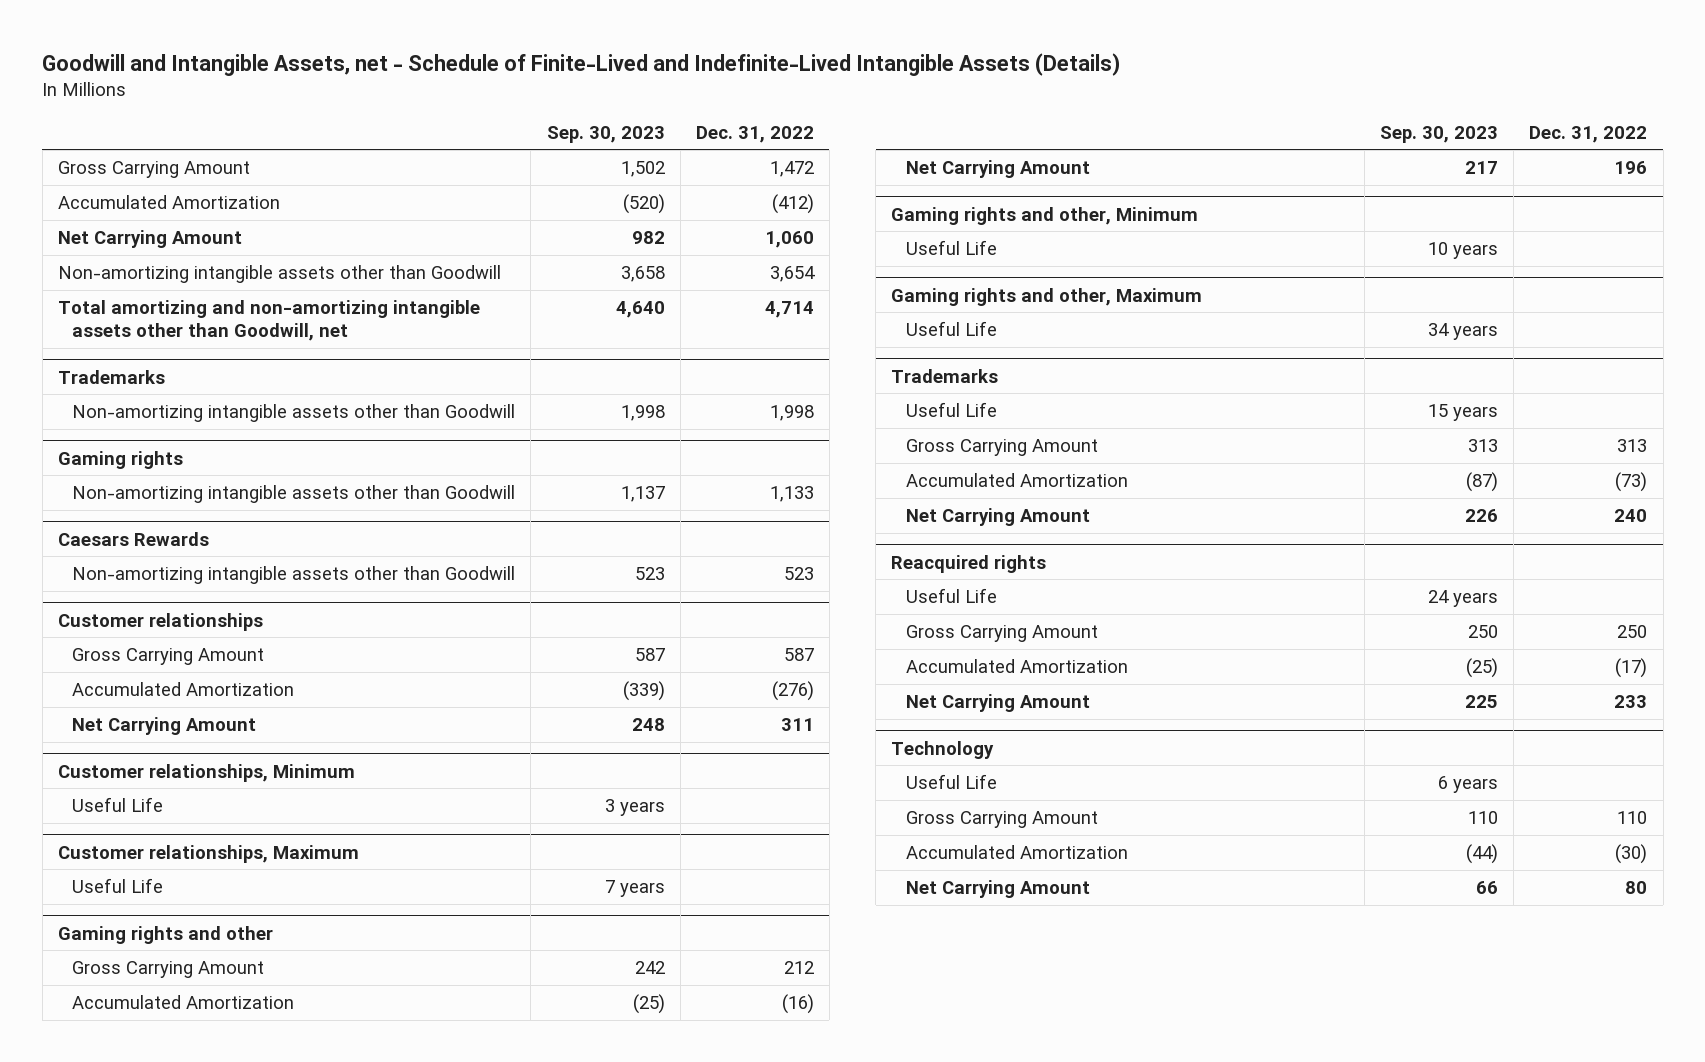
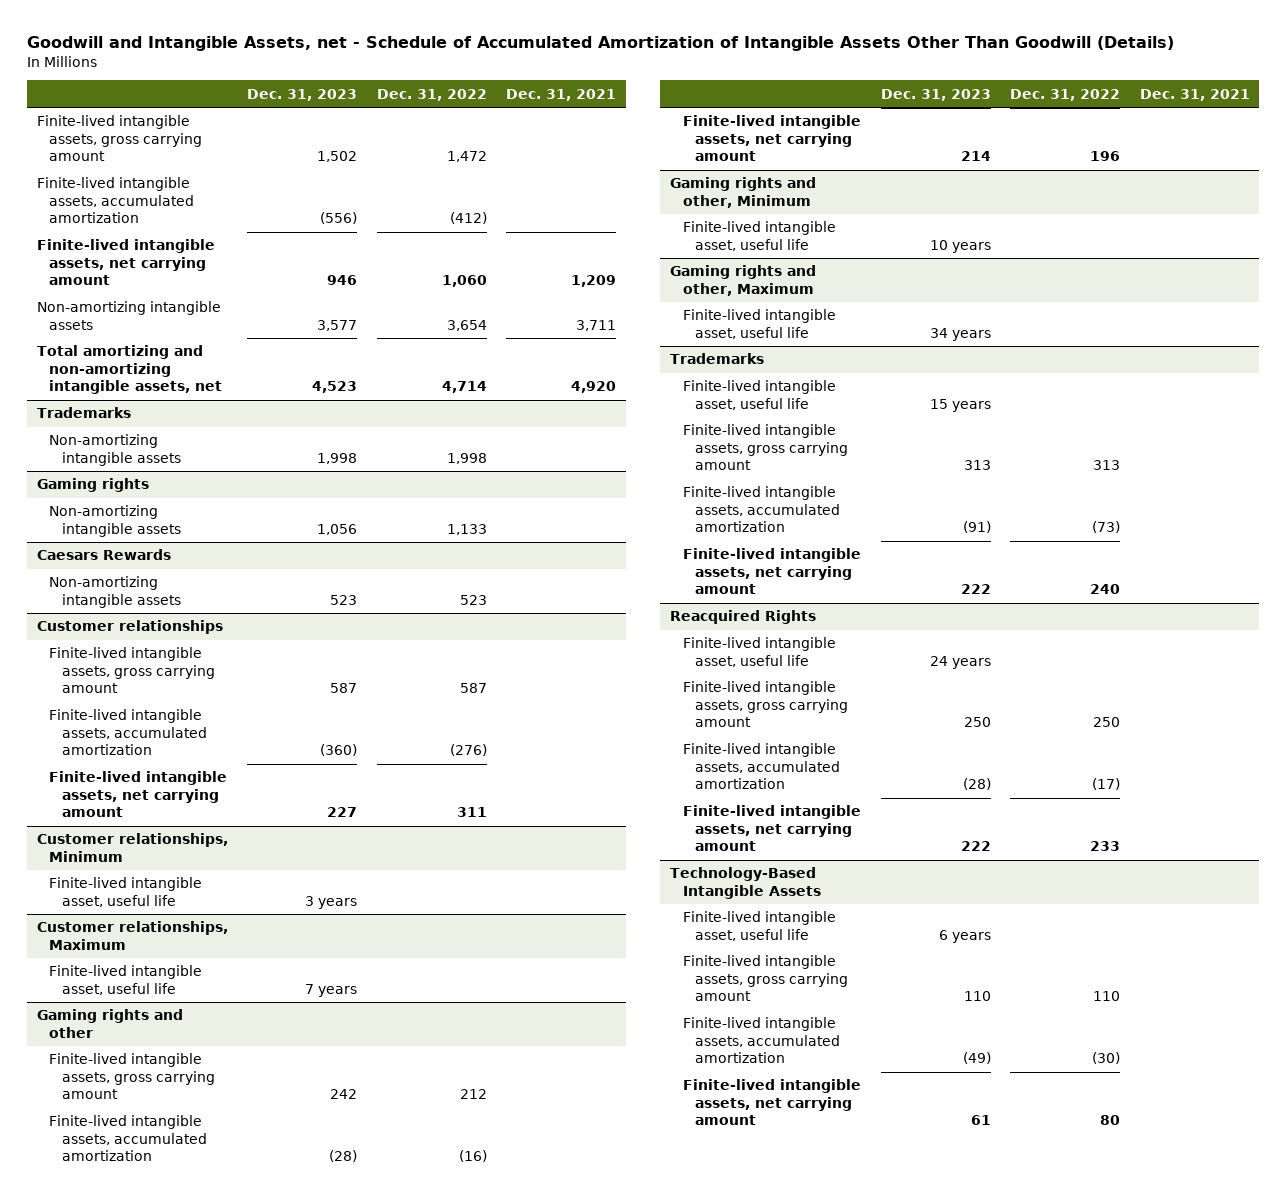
[42,52,1121,76] Goodwill and Intangible Assets, net - Schedule of Finite-Lived and Indefinite-Lived Intangible Assets (Details) -> [26,36,1174,52] Goodwill and Intangible Assets, net - Schedule of Accumulated Amortization of Intangible Assets Other Than Goodwill (Details)
[546,125,665,143] Sep. 30, 2023 -> none
none -> [247,88,358,101] Dec. 31, 2023
none -> [506,88,617,101] Dec. 31, 2021
[57,161,250,179] Gross Carrying Amount -> [36,115,203,162] Finite-lived intangible assets, gross carrying amount
[57,195,280,210] Accumulated Amortization -> [36,177,195,224] Finite-lived intangible assets, accumulated amortization
[57,230,242,249] Net Carrying Amount -> [36,239,215,286] Finite-lived intangible assets, net carrying amount
[57,265,501,284] Non-amortizing intangible assets other than Goodwill -> [36,301,221,330] Non-amortizing intangible assets
[57,300,480,342] Total amortizing and non-amortizing intangible assets other than Goodwill, net -> [36,345,223,395] Total amortizing and non-amortizing intangible assets, net
[72,404,516,423] Non-amortizing intangible assets other than Goodwill -> [49,434,181,466] Non-amortizing intangible assets
[72,485,516,504] Non-amortizing intangible assets other than Goodwill -> [49,505,181,537] Non-amortizing intangible assets
[72,566,516,585] Non-amortizing intangible assets other than Goodwill -> [49,576,181,608] Non-amortizing intangible assets
[72,648,265,666] Gross Carrying Amount -> [49,647,215,694] Finite-lived intangible assets, gross carrying amount
[72,682,295,697] Accumulated Amortization -> [49,709,207,756] Finite-lived intangible assets, accumulated amortization
[72,717,257,736] Net Carrying Amount -> [49,771,228,818] Finite-lived intangible assets, net carrying amount
[72,797,164,813] Useful Life -> [49,877,203,907] Finite-lived intangible asset, useful life
[72,878,164,894] Useful Life -> [49,965,203,995] Finite-lived intangible asset, useful life
[72,961,265,979] Gross Carrying Amount -> [49,1053,215,1100] Finite-lived intangible assets, gross carrying amount
[72,995,295,1010] Accumulated Amortization -> [49,1115,207,1162] Finite-lived intangible assets, accumulated amortization
[906,160,1091,179] Net Carrying Amount -> [682,115,861,162] Finite-lived intangible assets, net carrying amount
[906,240,998,256] Useful Life -> [682,221,836,251] Finite-lived intangible asset, useful life
[906,321,998,337] Useful Life -> [682,309,836,339] Finite-lived intangible asset, useful life
[906,402,998,418] Useful Life -> [682,380,836,410] Finite-lived intangible asset, useful life
[906,439,1099,457] Gross Carrying Amount -> [682,424,848,471] Finite-lived intangible assets, gross carrying amount
[906,473,1129,488] Accumulated Amortization -> [682,486,840,533] Finite-lived intangible assets, accumulated amortization
[906,508,1091,527] Net Carrying Amount -> [682,548,861,595] Finite-lived intangible assets, net carrying amount
[891,554,1047,573] Reacquired rights -> [670,610,817,625] Reacquired Rights
[906,588,998,604] Useful Life -> [682,637,836,667] Finite-lived intangible asset, useful life
[906,625,1099,643] Gross Carrying Amount -> [682,681,848,728] Finite-lived intangible assets, gross carrying amount
[906,659,1129,674] Accumulated Amortization -> [682,743,840,790] Finite-lived intangible assets, accumulated amortization
[906,694,1091,713] Net Carrying Amount -> [682,805,861,852] Finite-lived intangible assets, net carrying amount
[891,740,995,759] Technology -> [670,867,821,899] Technology-Based Intangible Assets
[906,774,998,790] Useful Life -> [682,911,836,941] Finite-lived intangible asset, useful life
[906,811,1099,829] Gross Carrying Amount -> [682,955,848,1002] Finite-lived intangible assets, gross carrying amount
[906,845,1129,860] Accumulated Amortization -> [682,1017,840,1064] Finite-lived intangible assets, accumulated amortization
[906,880,1091,899] Net Carrying Amount -> [682,1079,861,1126] Finite-lived intangible assets, net carrying amount

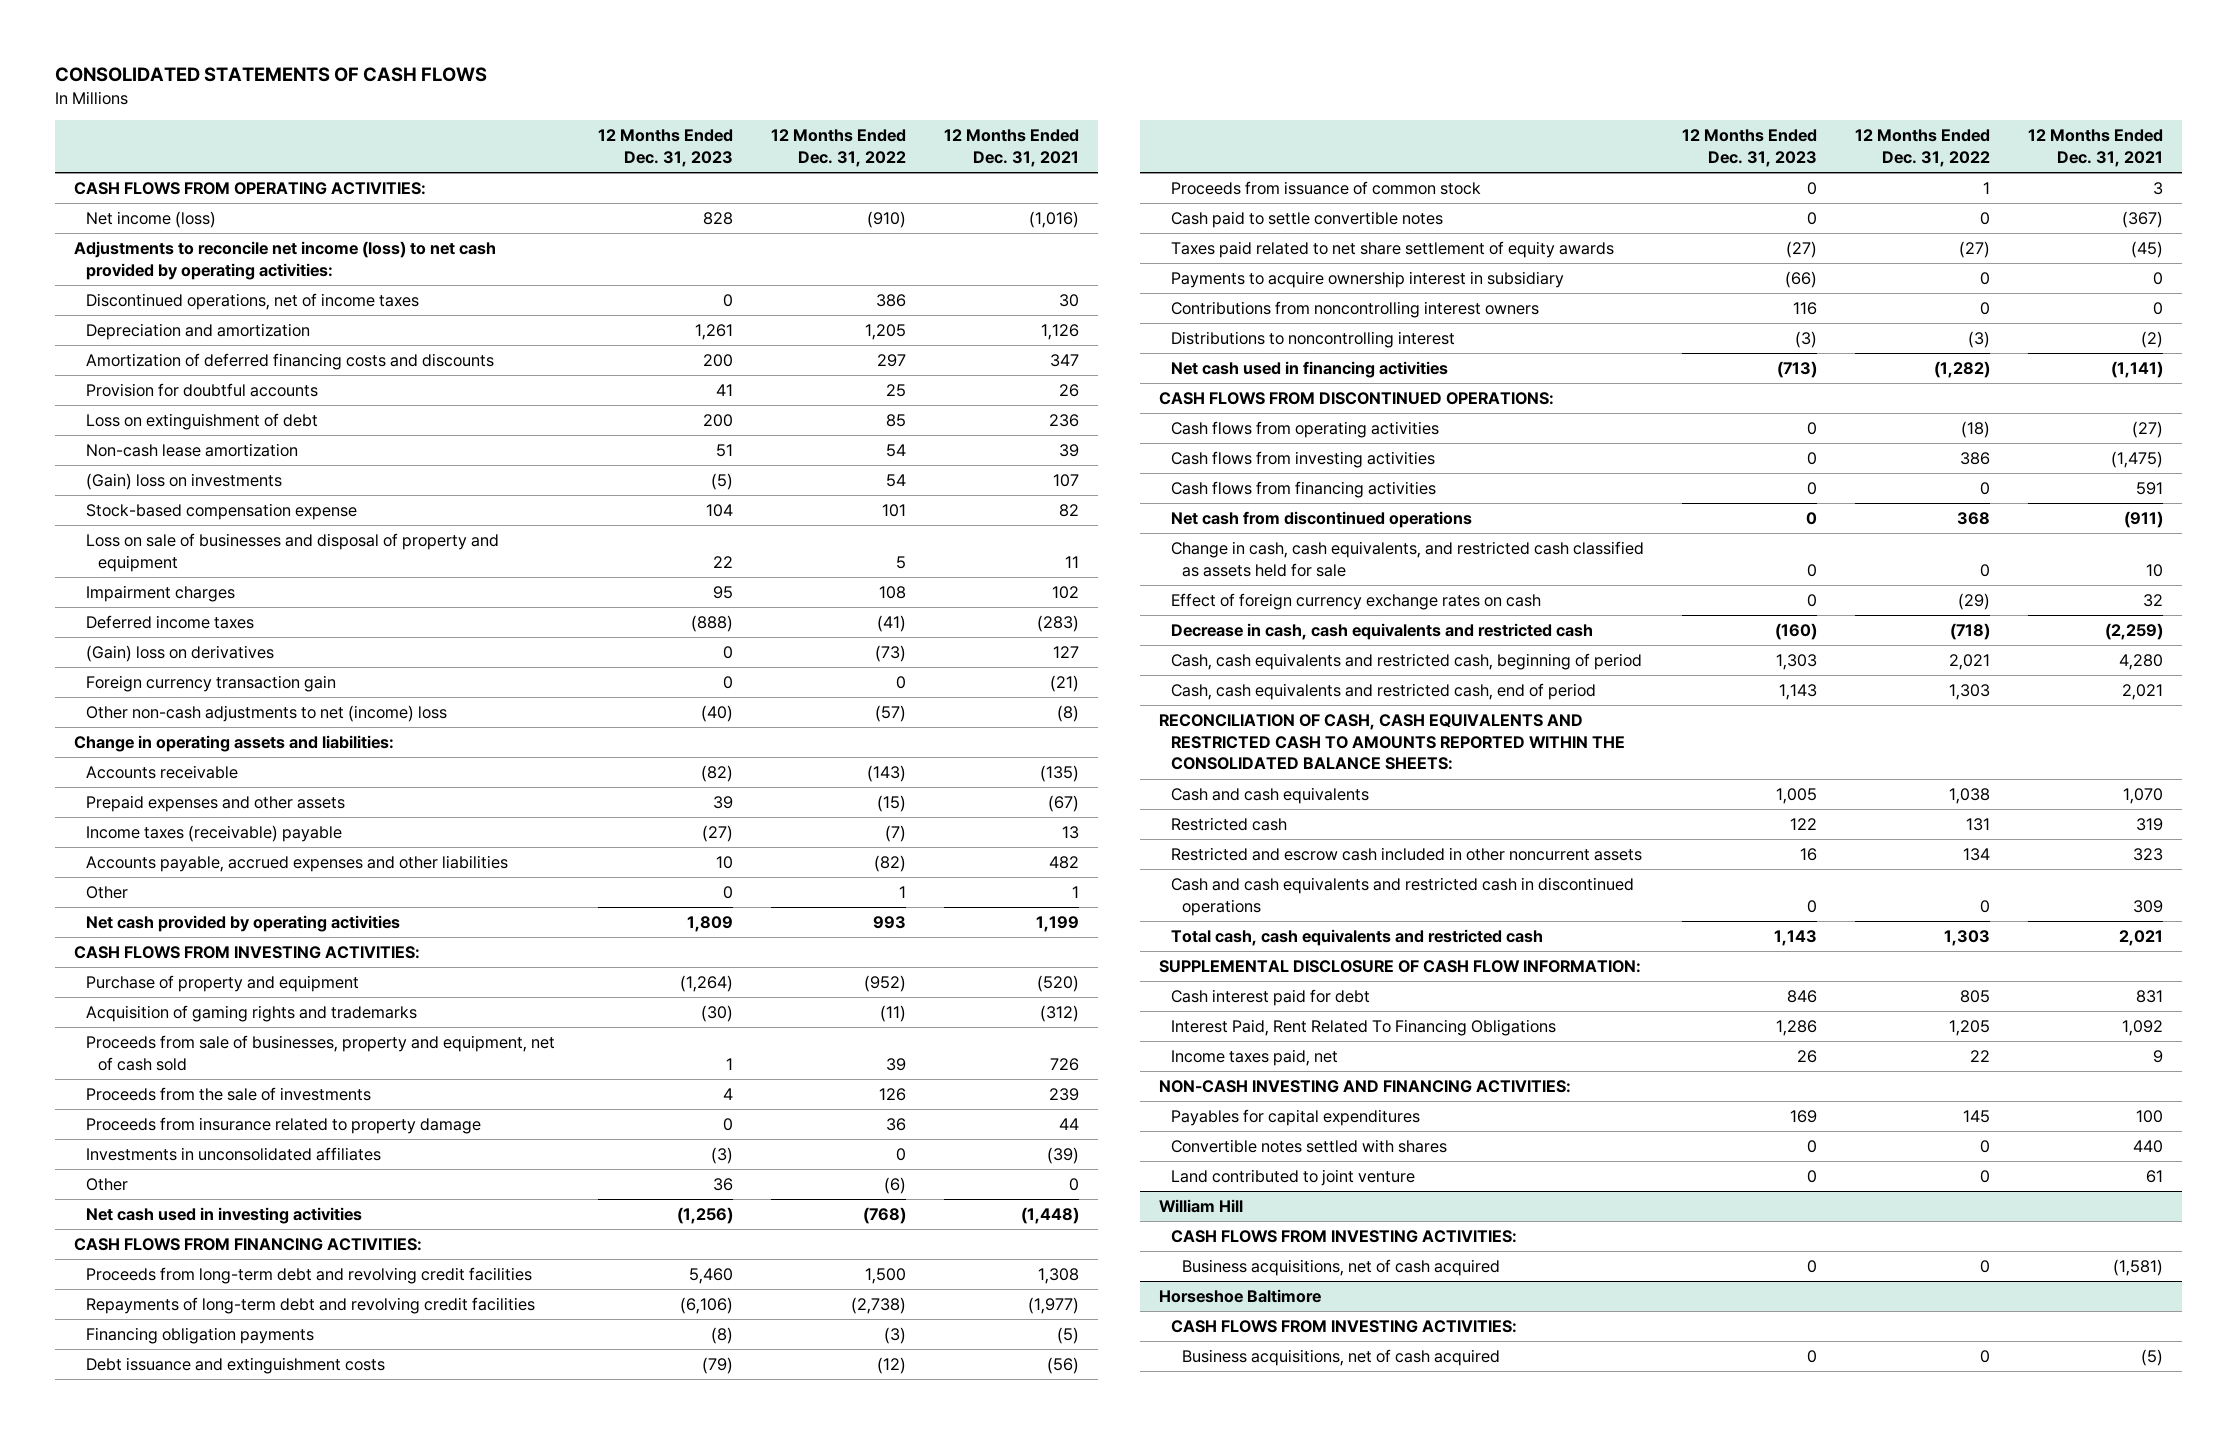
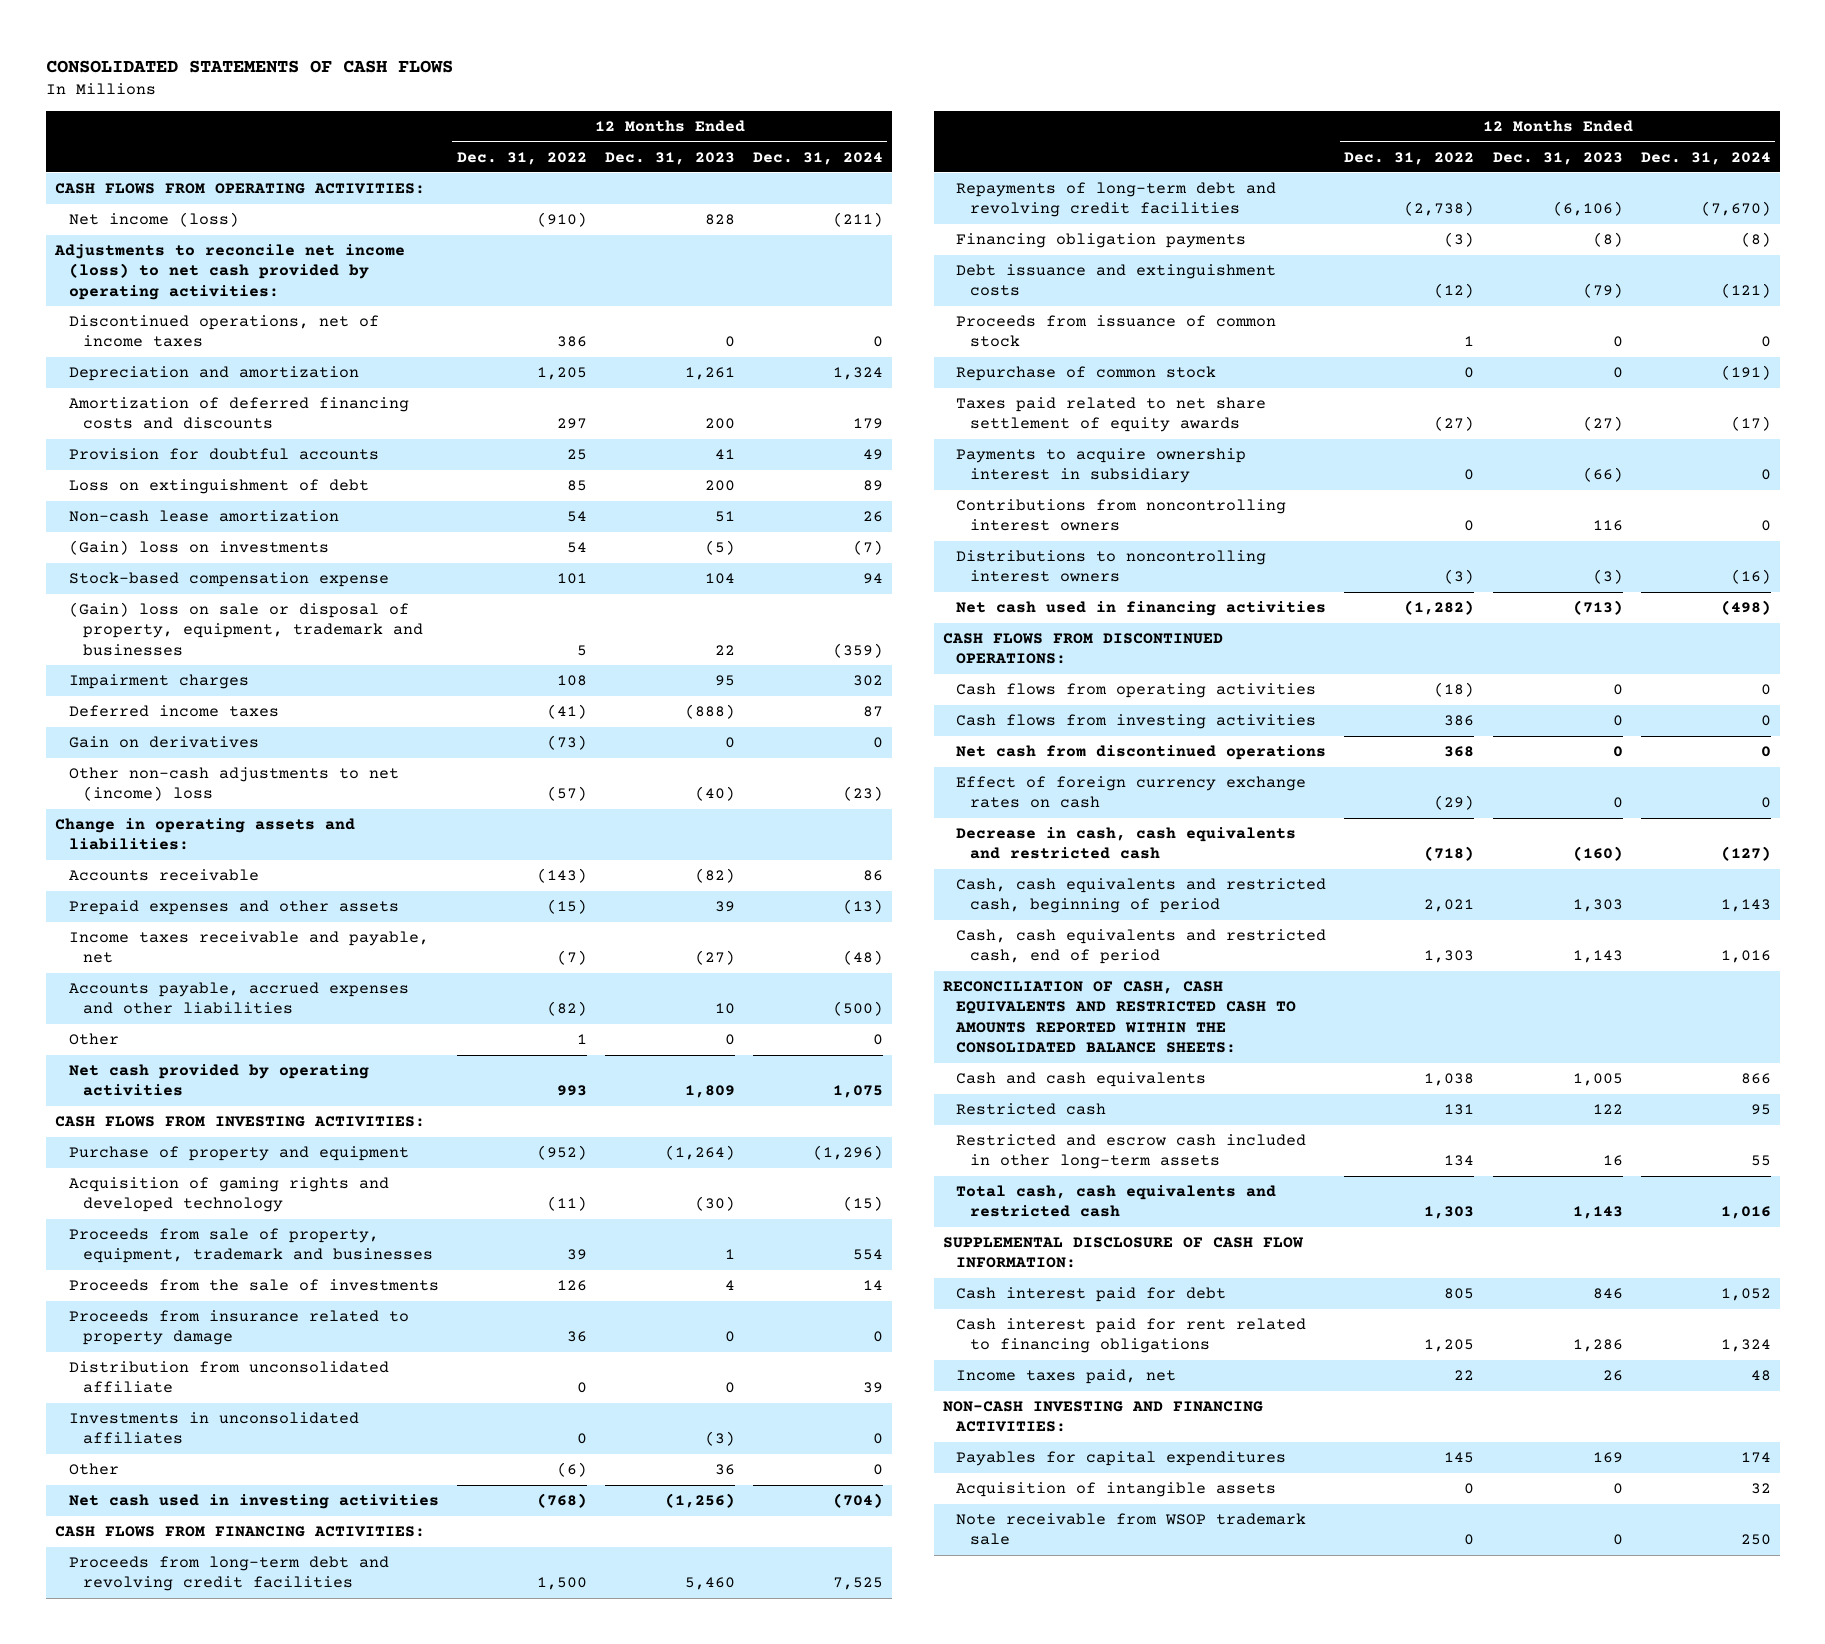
[943,129,1079,167] 12 Months Ended Dec. 31, 2021 -> none
none -> [752,151,883,165] Dec. 31, 2024
[86,533,500,572] Loss on sale of businesses and disposal of property and equipment -> [68,602,423,656] (Gain) loss on sale or disposal of property, equipment, trademark and businesses
[86,675,337,693] Foreign currency transaction gain -> none
[86,645,275,663] (Gain) loss on derivatives -> [68,736,259,749] Gain on derivatives
[86,825,343,843] Income taxes (receivable) payable -> [68,931,429,964] Income taxes receivable and payable, net
[86,1005,418,1023] Acquisition of gaming rights and trademarks -> [68,1177,389,1213] Acquisition of gaming rights and developed technology
[86,1035,556,1071] Proceeds from sale of businesses, property and equipment, net of cash sold -> [68,1228,433,1264] Proceeds from sale of property, equipment, trademark and businesses
none -> [68,1361,389,1394] Distribution from unconsolidated affiliate
[1170,211,1443,229] Cash paid to settle convertible notes -> none
none -> [956,366,1217,382] Repurchase of common stock
[1170,331,1455,349] Distributions to noncontrolling interest -> [956,550,1267,583] Distributions to noncontrolling interest owners
[1170,481,1436,499] Cash flows from financing activities -> none
[1170,541,1644,577] Change in cash, cash equivalents, and restricted cash classified as assets held for sale -> none
[1170,877,1634,916] Cash and cash equivalents and restricted cash in discontinued operations -> none
[1170,847,1642,862] Restricted and escrow cash included in other noncurrent assets -> [956,1134,1307,1170] Restricted and escrow cash included in other long-term assets
[1170,1019,1556,1037] Interest Paid, Rent Related To Financing Obligations -> [956,1318,1307,1354] Cash interest paid for rent related to financing obligations
[1170,1139,1447,1154] Convertible notes settled with shares -> none
[1170,1169,1415,1187] Land contributed to joint venture -> none
[1158,1199,1243,1214] William Hill -> none
[1170,1230,1517,1244] CASH FLOWS FROM INVESTING ACTIVITIES: -> none
[1182,1259,1501,1277] Business acquisitions, net of cash acquired -> none
[1158,1289,1321,1304] Horseshoe Baltimore -> none
[1170,1320,1517,1334] CASH FLOWS FROM INVESTING ACTIVITIES: -> none
[1182,1349,1501,1367] Business acquisitions, net of cash acquired -> none
none -> [956,1482,1277,1498] Acquisition of intangible assets
none -> [956,1513,1307,1546] Note receivable from WSOP trademark sale

